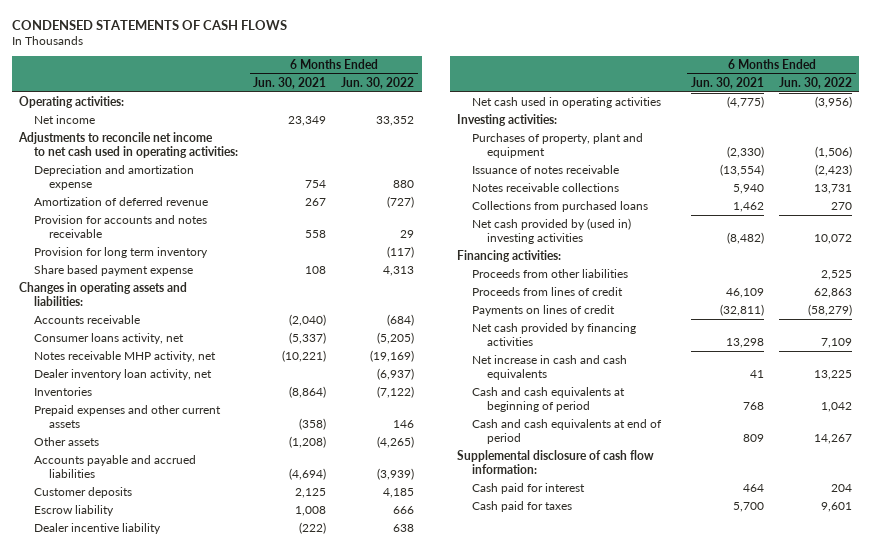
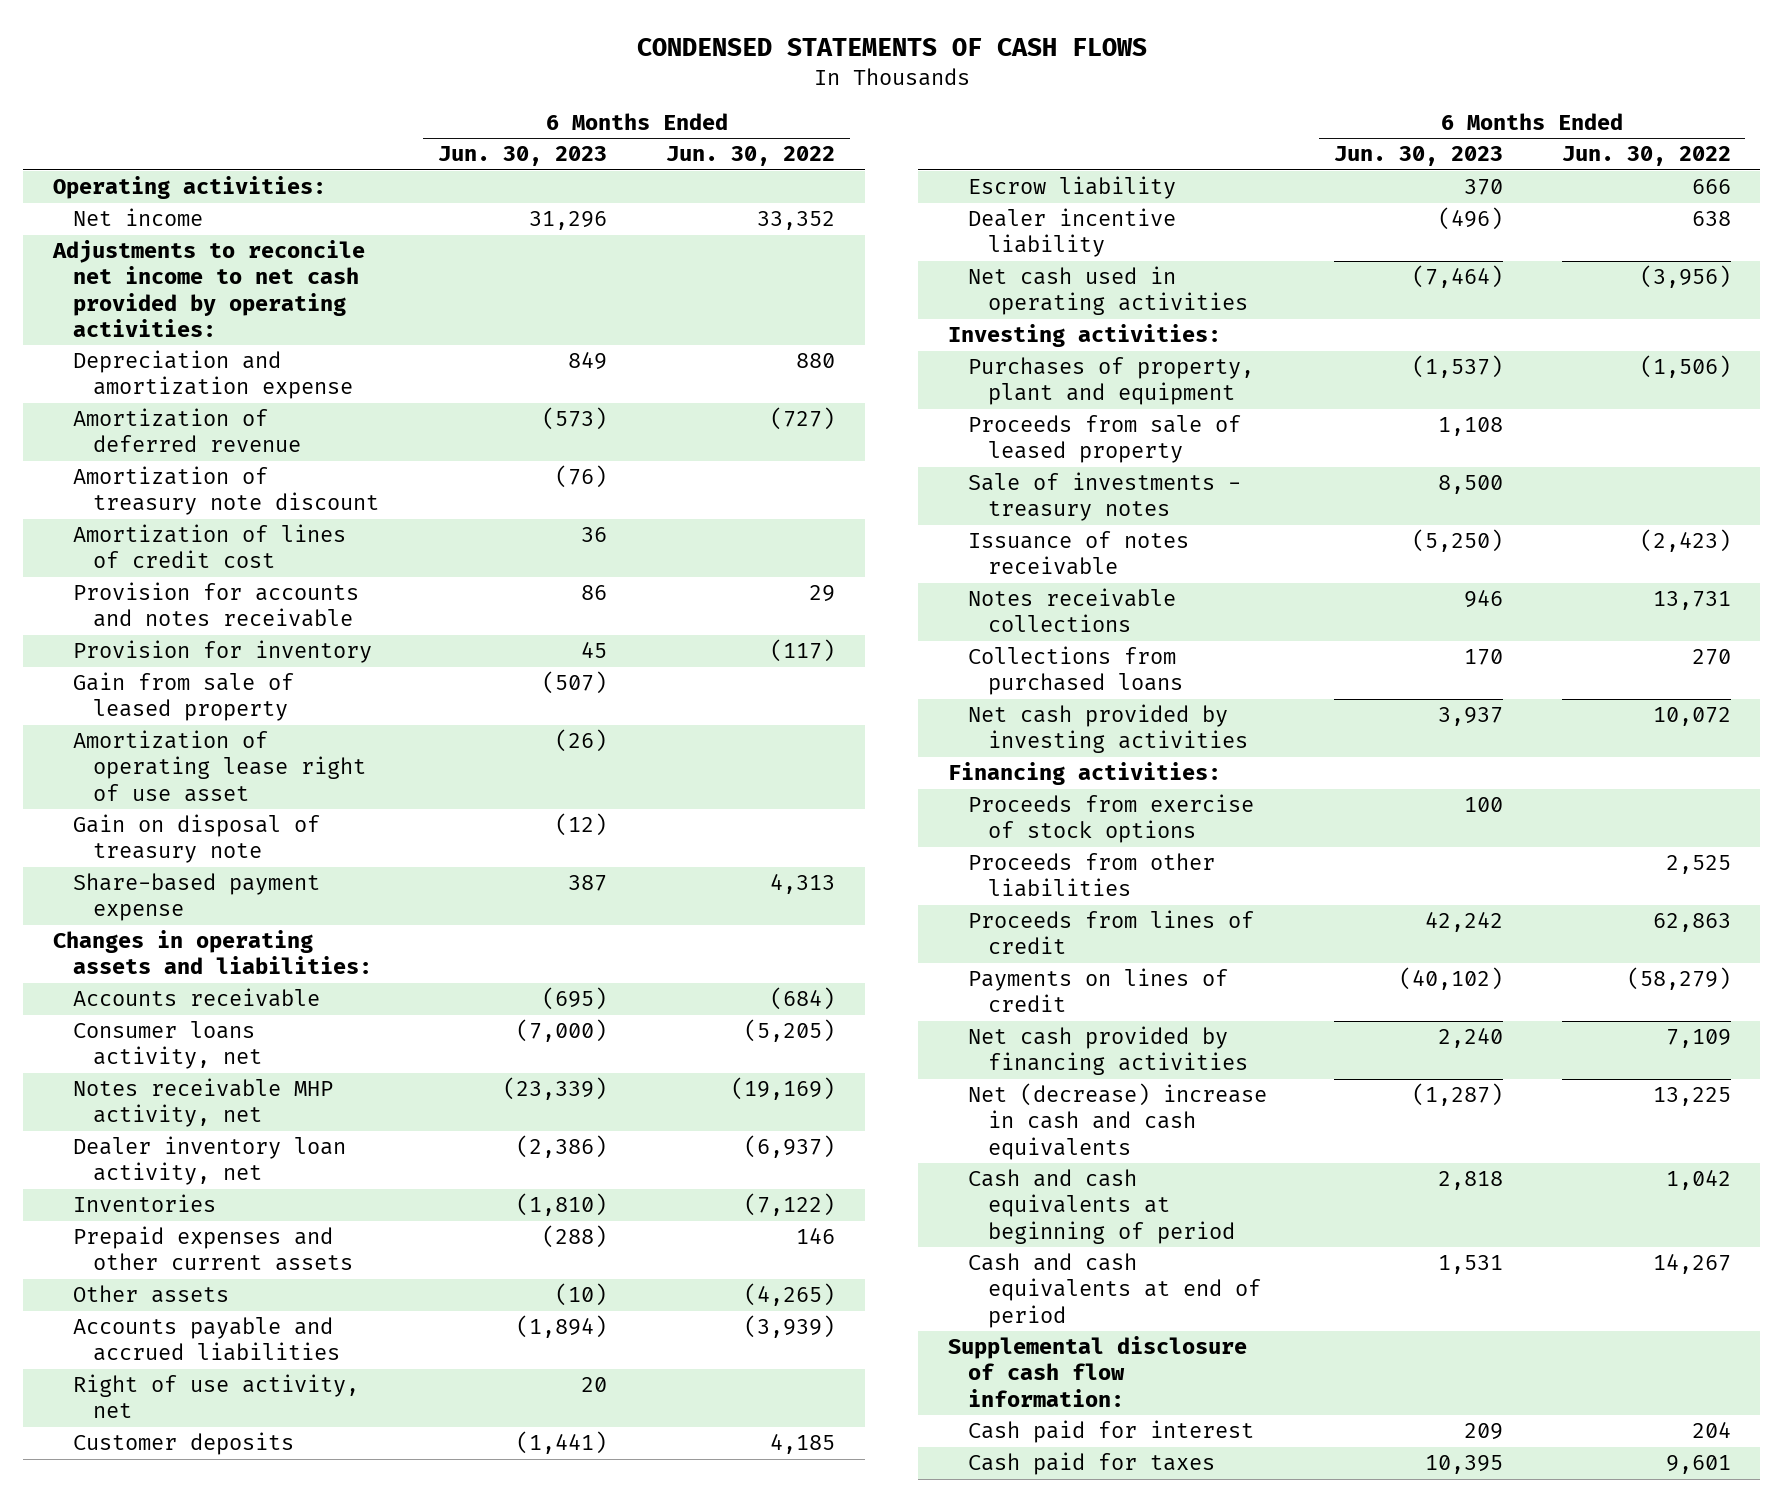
[253,76,327,89] Jun. 30, 2021 -> none
none -> [438,146,608,167] Jun. 30, 2023
[18,131,239,159] Adjustments to reconcile net income to net cash used in operating activities: -> [51,240,365,337] Adjustments to reconcile net income to net cash provided by operating activities:
none -> [72,466,380,516] Amortization of treasury note discount
none -> [72,524,346,569] Amortization of lines of credit cost
[34,246,209,258] Provision for long term inventory -> [72,640,372,664] Provision for inventory
none -> [72,672,294,722] Gain from sale of leased property
none -> [72,730,367,802] Amortization of operating lease right of use asset
none -> [72,814,320,864] Gain on disposal of treasury note
[34,264,194,276] Share based payment expense -> [72,873,320,922] Share-based payment expense
none -> [72,1374,359,1419] Right of use activity, net
none -> [968,415,1242,464] Proceeds from sale of leased property
none -> [968,472,1242,522] Sale of investments - treasury notes
[472,217,632,245] Net cash provided by (used in) investing activities -> [968,704,1249,754] Net cash provided by investing activities
none -> [968,794,1255,844] Proceeds from exercise of stock options
[472,354,628,381] Net increase in cash and cash equivalents -> [968,1083,1268,1160] Net (decrease) increase in cash and cash equivalents

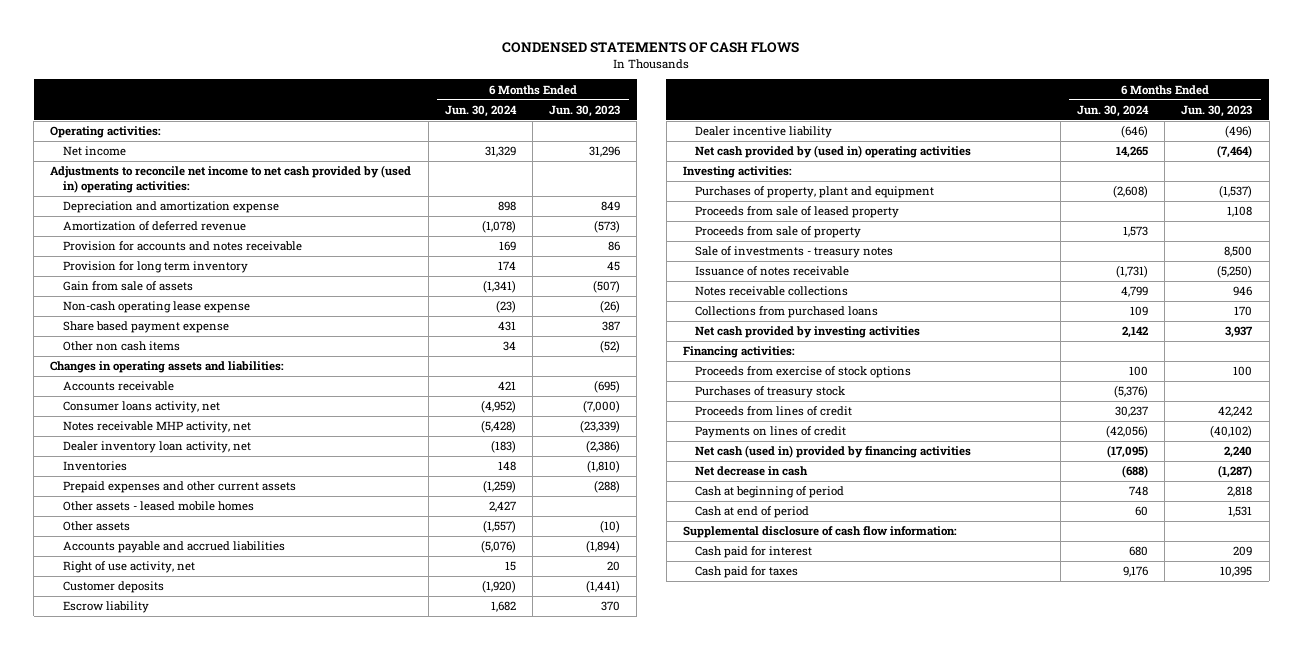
[666,146,836,167] Jun. 30, 2022 -> none
none -> [444,104,517,117] Jun. 30, 2024
[51,240,365,337] Adjustments to reconcile net income to net cash provided by operating activities: -> [50,165,412,193] Adjustments to reconcile net income to net cash provided by (used in) operating activities:
[72,466,380,516] Amortization of treasury note discount -> none
[72,524,346,569] Amortization of lines of credit cost -> none
[72,814,320,864] Gain on disposal of treasury note -> none
[72,640,372,664] Provision for inventory -> [62,261,248,274] Provision for long term inventory
[72,672,294,722] Gain from sale of leased property -> [62,281,193,292] Gain from sale of assets
[72,730,367,802] Amortization of operating lease right of use asset -> [62,301,250,314] Non-cash operating lease expense
[72,873,320,922] Share-based payment expense -> [62,321,229,334] Share based payment expense
none -> [62,341,180,352] Other non cash items
none -> [62,501,254,512] Other assets - leased mobile homes
[968,266,1249,316] Net cash used in operating activities -> [694,145,971,159] Net cash provided by (used in) operating activities
none -> [694,226,861,239] Proceeds from sale of property
[968,853,1216,898] Proceeds from other liabilities -> none
none -> [694,386,845,399] Purchases of treasury stock
[968,1026,1249,1076] Net cash provided by financing activities -> [694,445,971,459] Net cash (used in) provided by financing activities
[968,1083,1268,1160] Net (decrease) increase in cash and cash equivalents -> [694,466,808,477] Net decrease in cash
[968,1169,1236,1244] Cash and cash equivalents at beginning of period -> [694,486,844,499] Cash at beginning of period
[968,1253,1262,1328] Cash and cash equivalents at end of period -> [694,506,809,519] Cash at end of period

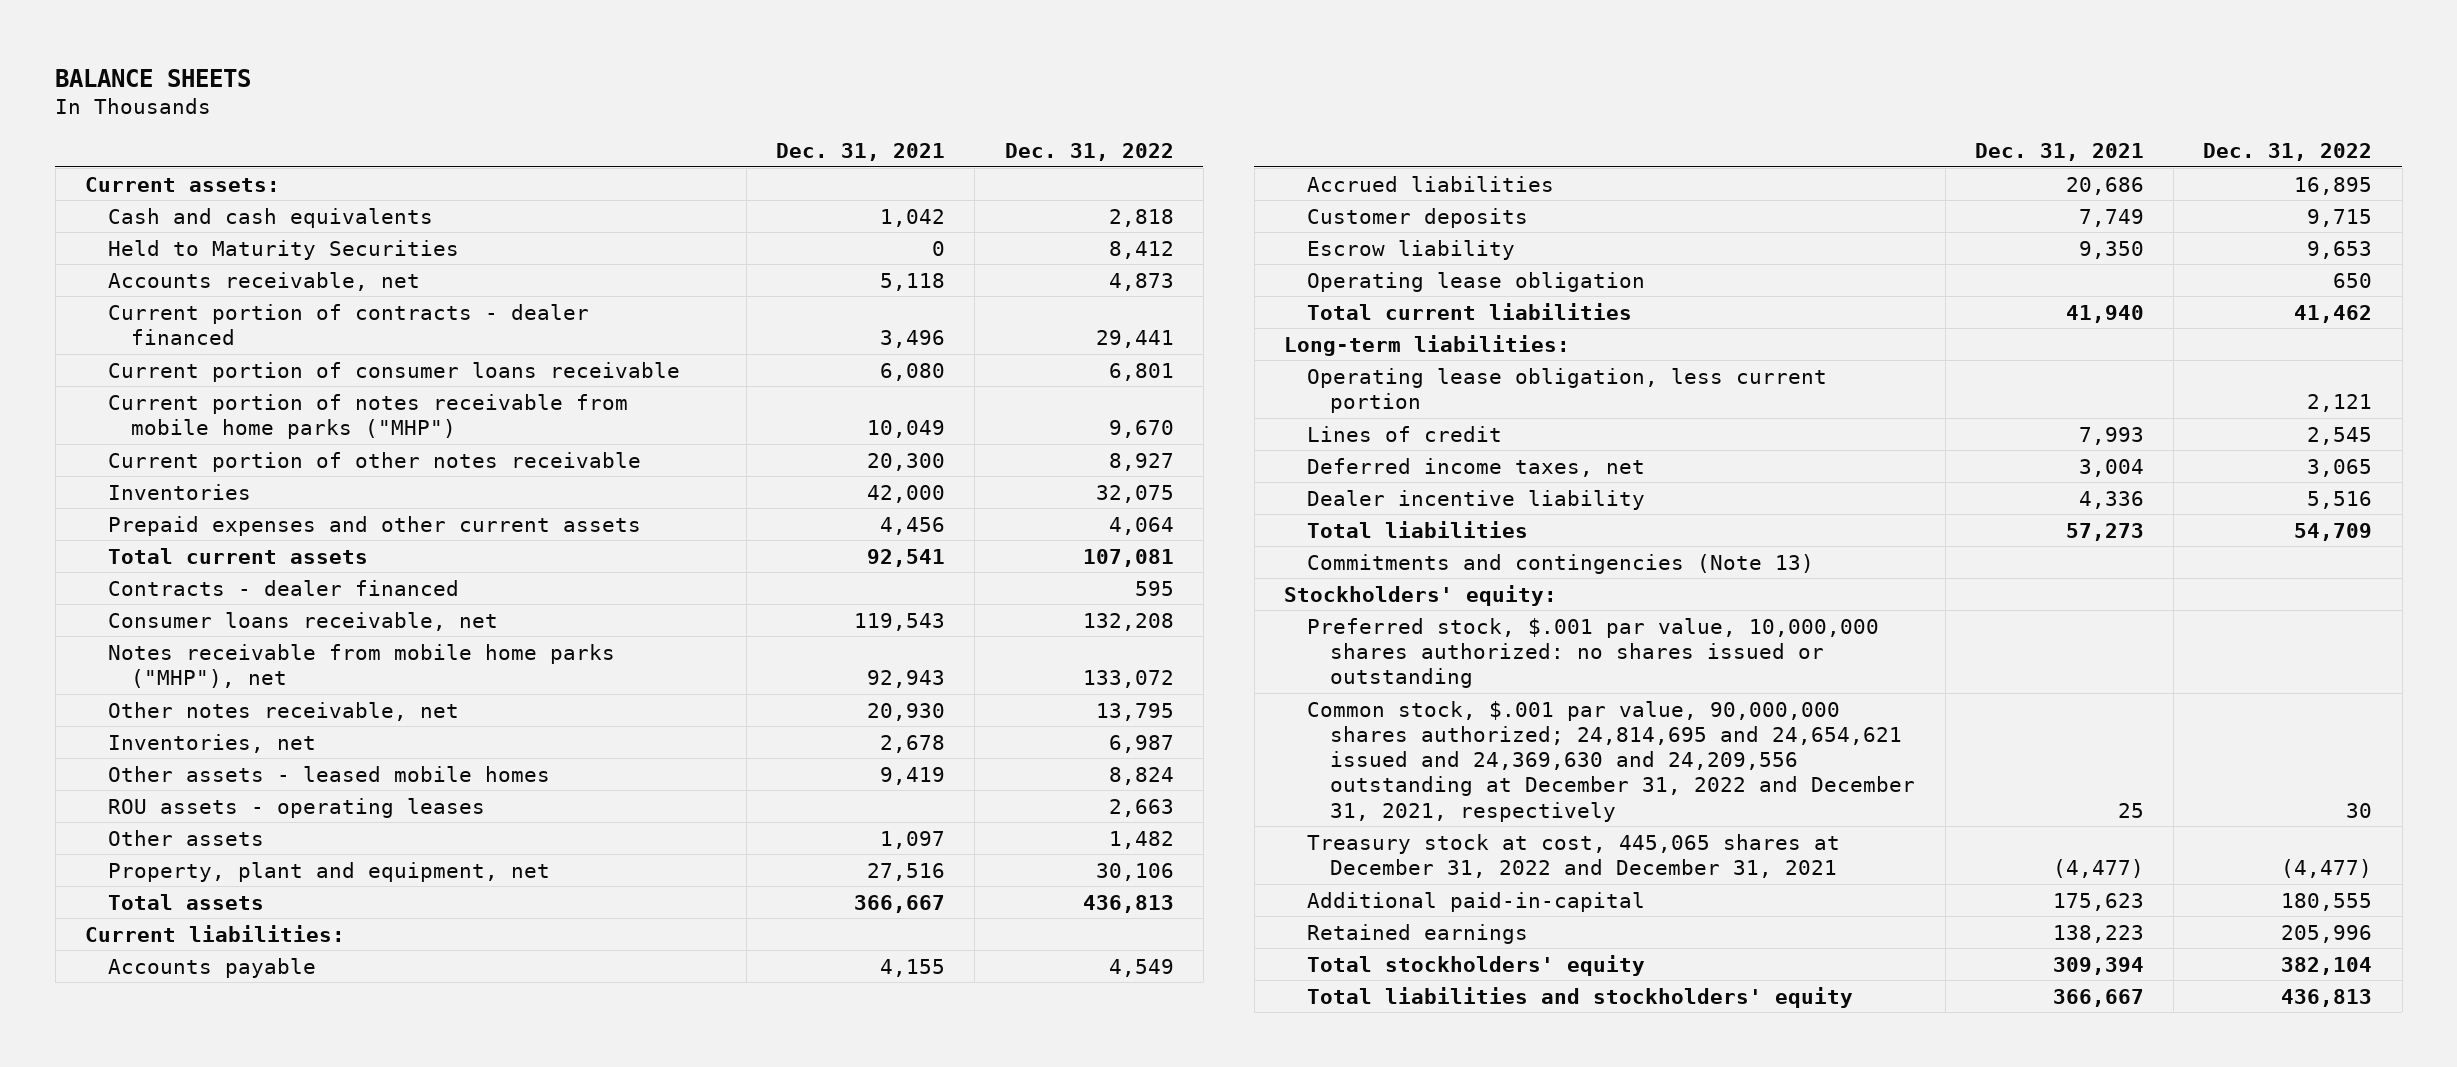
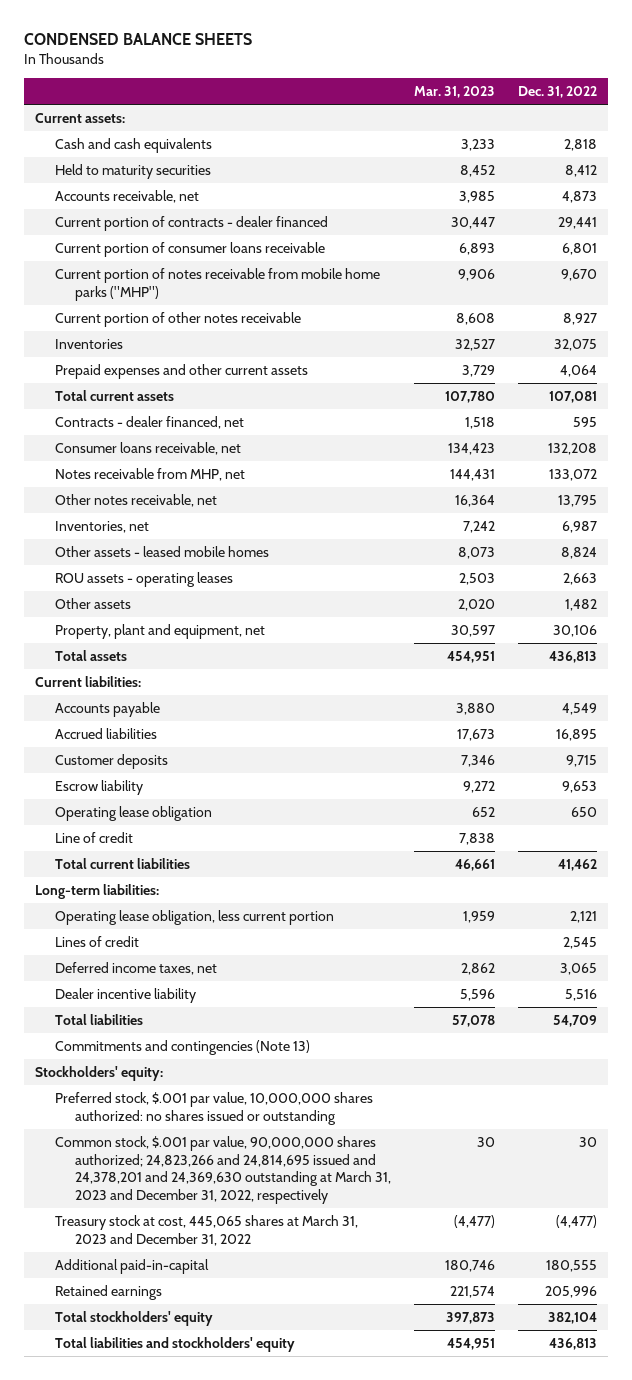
[55,68,252,87] BALANCE SHEETS -> [24,33,253,46] CONDENSED BALANCE SHEETS
[776,142,946,161] Dec. 31, 2021 -> none
none -> [414,85,496,98] Mar. 31, 2023
[108,239,460,260] Held to Maturity Securities -> [55,164,212,180] Held to maturity securities
[108,579,460,596] Contracts - dealer financed -> [55,416,245,430] Contracts - dealer financed, net
[108,643,616,688] Notes receivable from mobile home parks ("MHP"), net -> [55,468,246,482] Notes receivable from MHP, net
none -> [55,832,134,844] Line of credit
[1307,700,1916,822] Common stock, $.001 par value, 90,000,000 shares authorized; 24,814,695 and 24,654,621 issued and 24,369,630 and 24,209,556 outstanding at December 31, 2022 and December 31, 2021, respectively -> [55,1136,392,1204] Common stock, $.001 par value, 90,000,000 shares authorized; 24,823,266 and 24,814,695 issued and 24,378,201 and 24,369,630 outstanding at March 31, 2023 and December 31, 2022, respectively
[1307,833,1841,878] Treasury stock at cost, 445,065 shares at December 31, 2022 and December 31, 2021 -> [55,1215,359,1246] Treasury stock at cost, 445,065 shares at March 31, 2023 and December 31, 2022

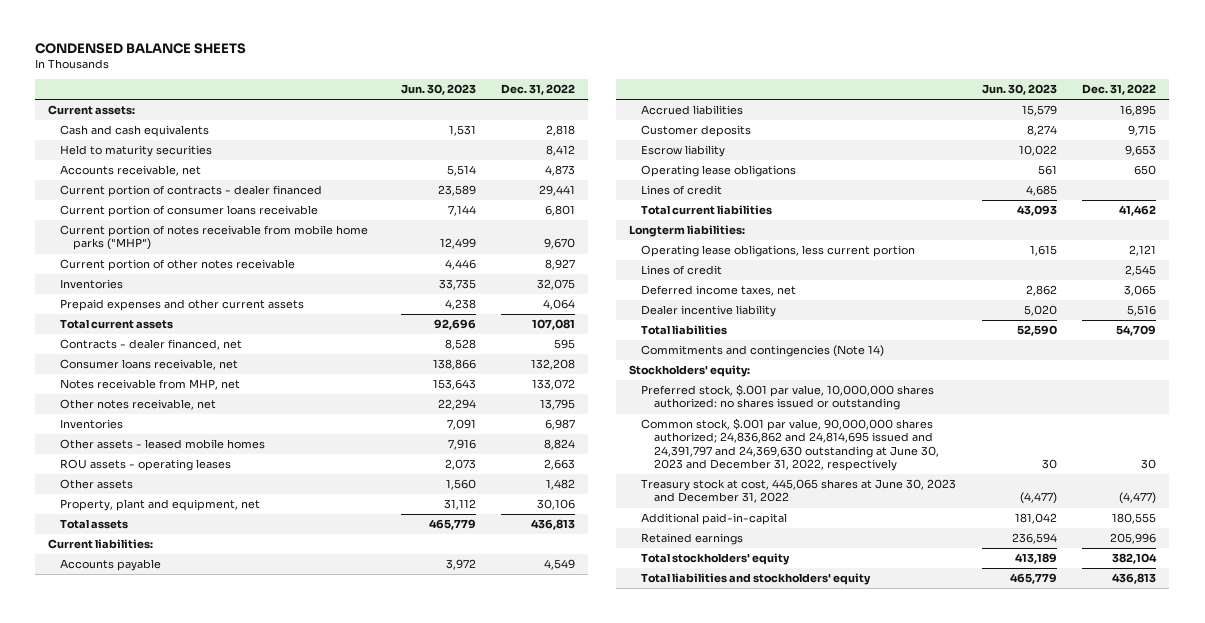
[414,85,496,98] Mar. 31, 2023 -> none
none -> [400,84,476,96] Jun. 30, 2023
[55,521,150,534] Inventories, net -> [60,419,124,430] Inventories
[55,806,213,822] Operating lease obligation -> [641,165,797,178] Operating lease obligations
[55,832,134,844] Line of credit -> [641,185,723,196] Lines of credit
[35,884,160,900] Long-term liabilities: -> [629,225,746,238] Longterm liabilities:
[55,910,335,926] Operating lease obligation, less current portion -> [641,245,916,258] Operating lease obligations, less current portion
[55,1040,311,1056] Commitments and contingencies (Note 13) -> [641,345,885,358] Commitments and contingencies (Note 14)
[55,1136,392,1204] Common stock, $.001 par value, 90,000,000 shares authorized; 24,823,266 and 24,814,695 issued and 24,378,201 and 24,369,630 outstanding at March 31, 2023 and December 31, 2022, respectively -> [641,418,939,472] Common stock, $.001 par value, 90,000,000 shares authorized; 24,836,862 and 24,814,695 issued and 24,391,797 and 24,369,630 outstanding at June 30, 2023 and December 31, 2022, respectively
[55,1215,359,1246] Treasury stock at cost, 445,065 shares at March 31, 2023 and December 31, 2022 -> [641,479,957,504] Treasury stock at cost, 445,065 shares at June 30, 2023 and December 31, 2022

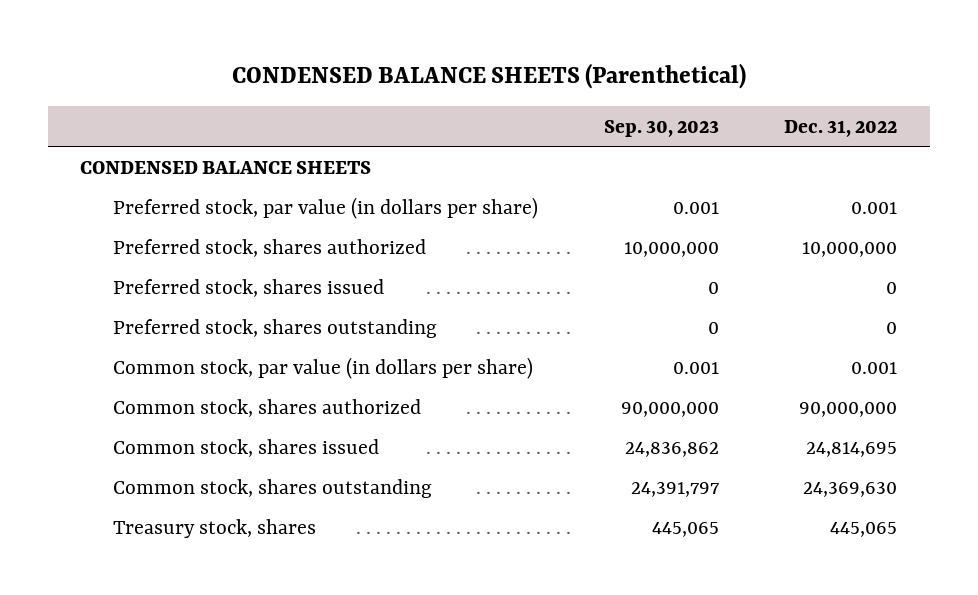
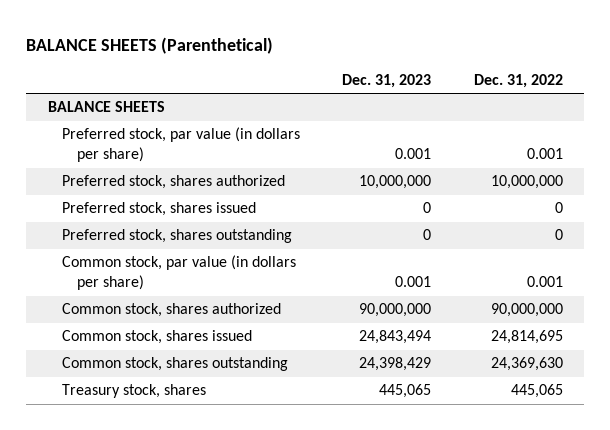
[231,63,746,90] CONDENSED BALANCE SHEETS (Parenthetical) -> [26,36,274,54] BALANCE SHEETS (Parenthetical)
[603,119,719,137] Sep. 30, 2023 -> none
none -> [342,73,432,88] Dec. 31, 2023
[80,160,372,174] CONDENSED BALANCE SHEETS -> [47,101,165,113] BALANCE SHEETS

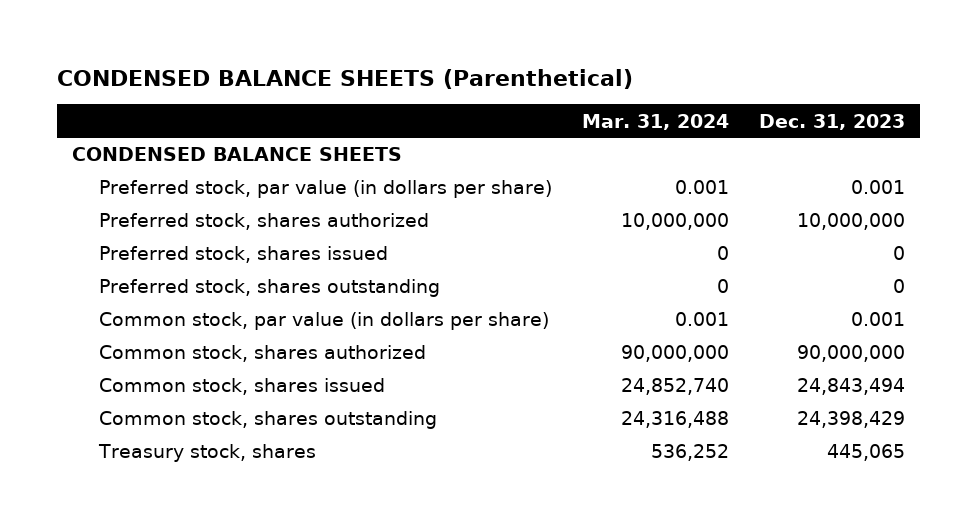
[26,36,274,54] BALANCE SHEETS (Parenthetical) -> [56,68,633,89] CONDENSED BALANCE SHEETS (Parenthetical)
[473,73,563,88] Dec. 31, 2022 -> none
none -> [582,113,730,130] Mar. 31, 2024
[47,101,165,113] BALANCE SHEETS -> [71,147,402,162] CONDENSED BALANCE SHEETS

